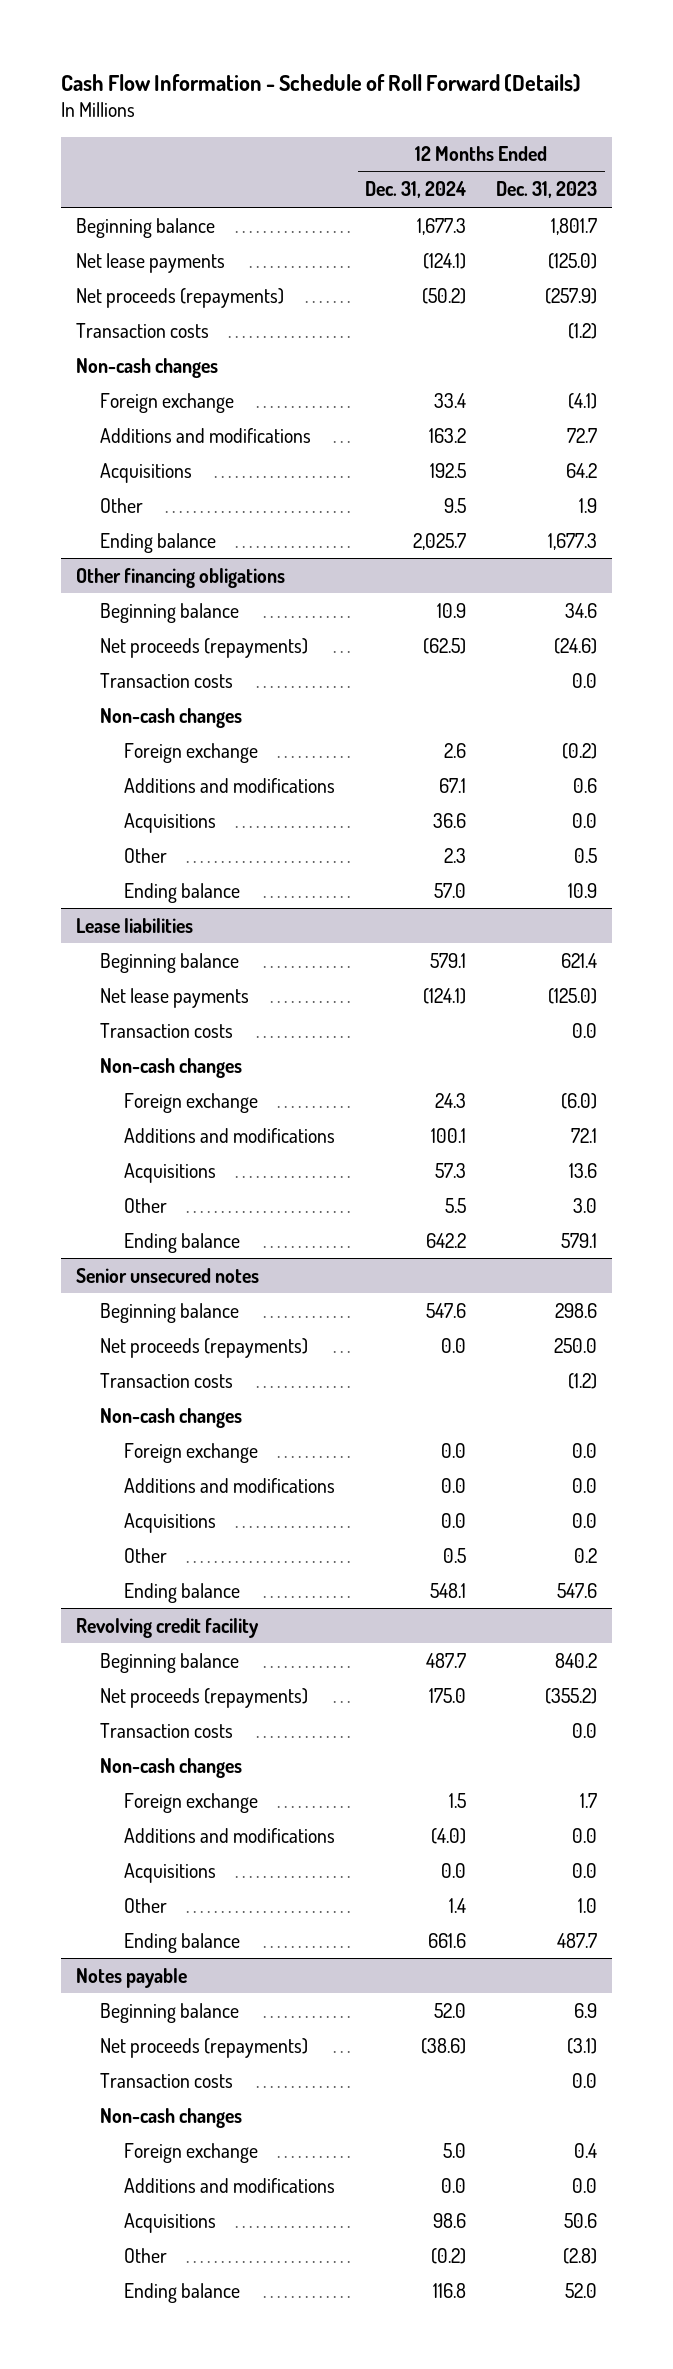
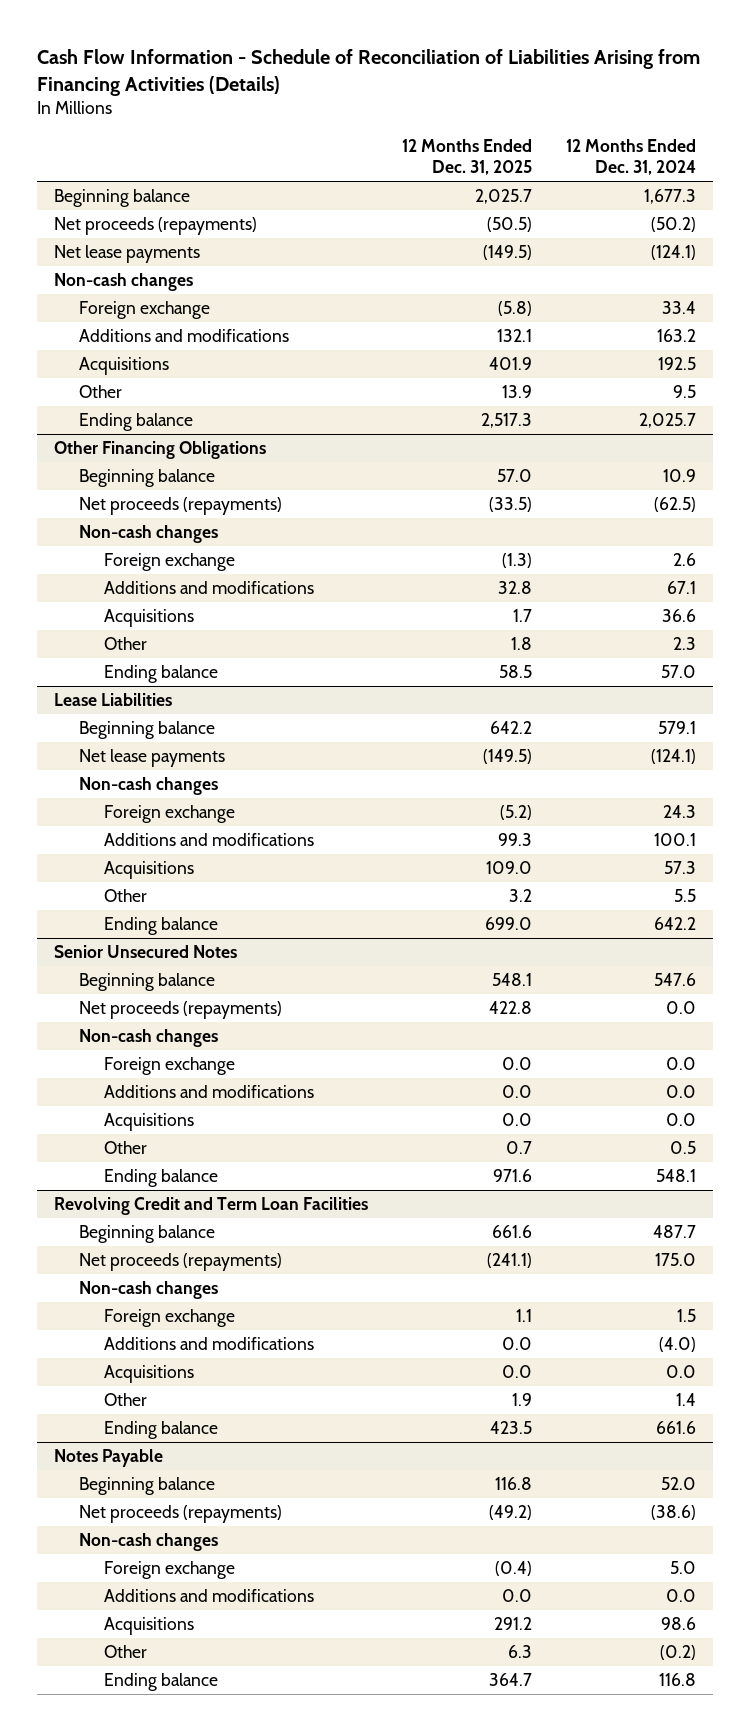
[61,74,582,93] Cash Flow Information - Schedule of Roll Forward (Details) -> [36,48,700,96] Cash Flow Information - Schedule of Reconciliation of Liabilities Arising from Financing Activities (Details)
[496,181,598,199] Dec. 31, 2023 -> none
none -> [401,138,532,176] 12 Months Ended Dec. 31, 2025
[76,322,210,338] Transaction costs -> none
[76,252,226,273] Net lease payments -> [53,245,200,264] Net lease payments
[76,567,286,588] Other financing obligations -> [53,441,266,460] Other Financing Obligations
[100,672,234,688] Transaction costs -> none
[76,917,194,933] Lease liabilities -> [53,693,172,707] Lease Liabilities
[100,1022,234,1038] Transaction costs -> none
[76,1267,260,1283] Senior unsecured notes -> [53,945,237,959] Senior Unsecured Notes
[100,1372,234,1388] Transaction costs -> none
[76,1617,260,1638] Revolving credit facility -> [53,1197,368,1216] Revolving Credit and Term Loan Facilities
[100,1722,234,1738] Transaction costs -> none
[76,1967,188,1988] Notes payable -> [53,1449,163,1468] Notes Payable
[100,2072,234,2088] Transaction costs -> none

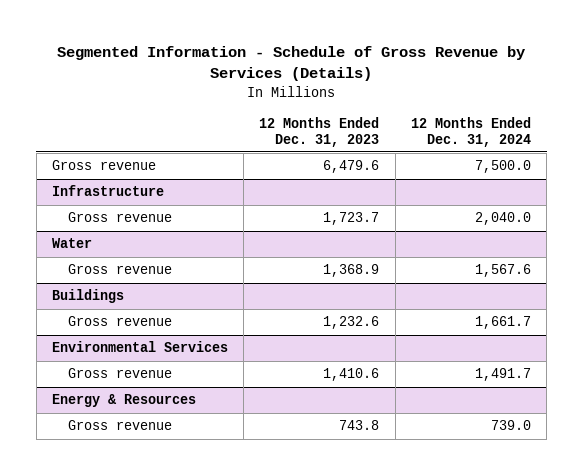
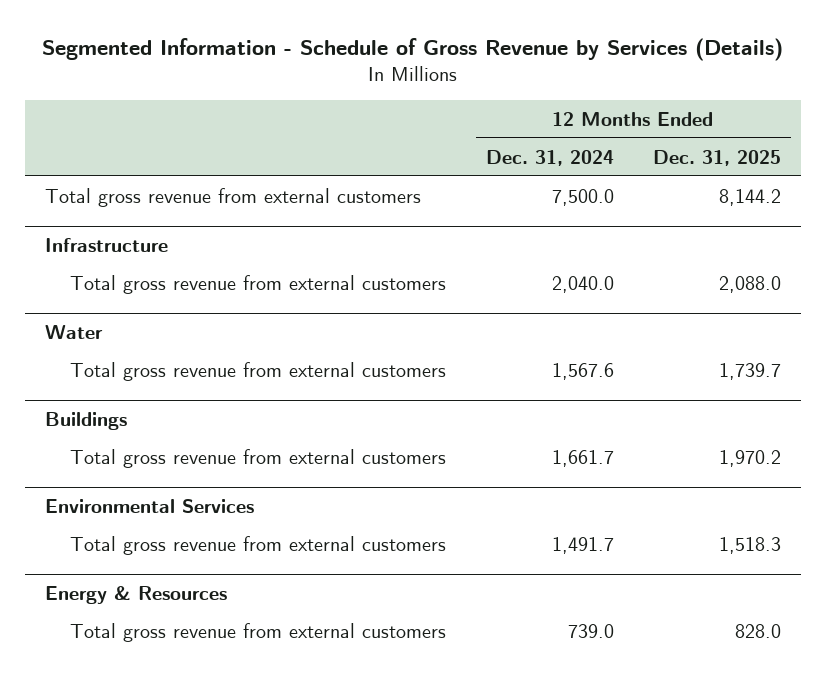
[259,116,380,147] 12 Months Ended Dec. 31, 2023 -> none
none -> [653,149,782,166] Dec. 31, 2025
[51,160,156,171] Gross revenue -> [44,187,421,207] Total gross revenue from external customers
[68,212,173,223] Gross revenue -> [69,274,446,294] Total gross revenue from external customers
[68,264,173,275] Gross revenue -> [69,361,446,381] Total gross revenue from external customers
[68,316,173,327] Gross revenue -> [69,448,446,468] Total gross revenue from external customers
[68,368,173,379] Gross revenue -> [69,535,446,555] Total gross revenue from external customers
[68,420,173,431] Gross revenue -> [69,622,446,642] Total gross revenue from external customers

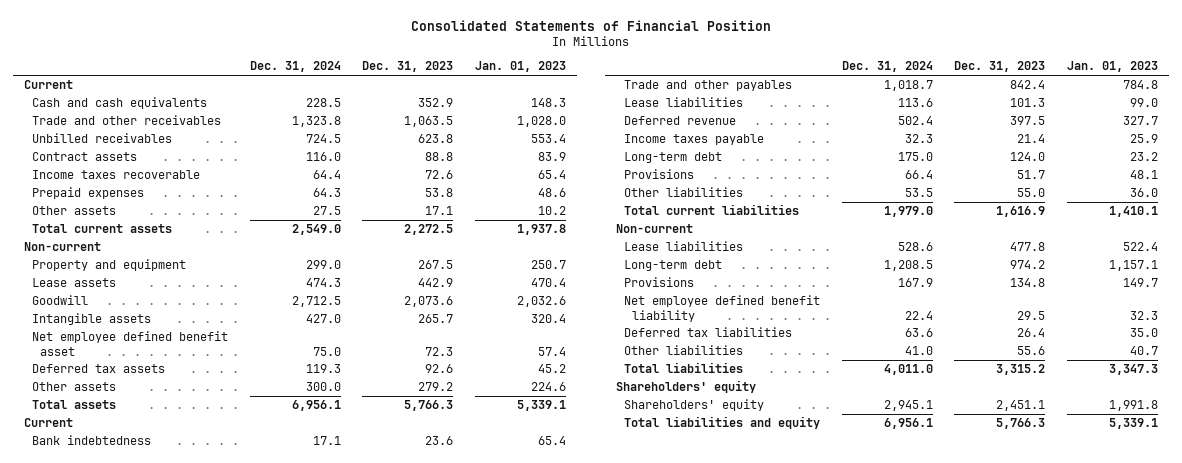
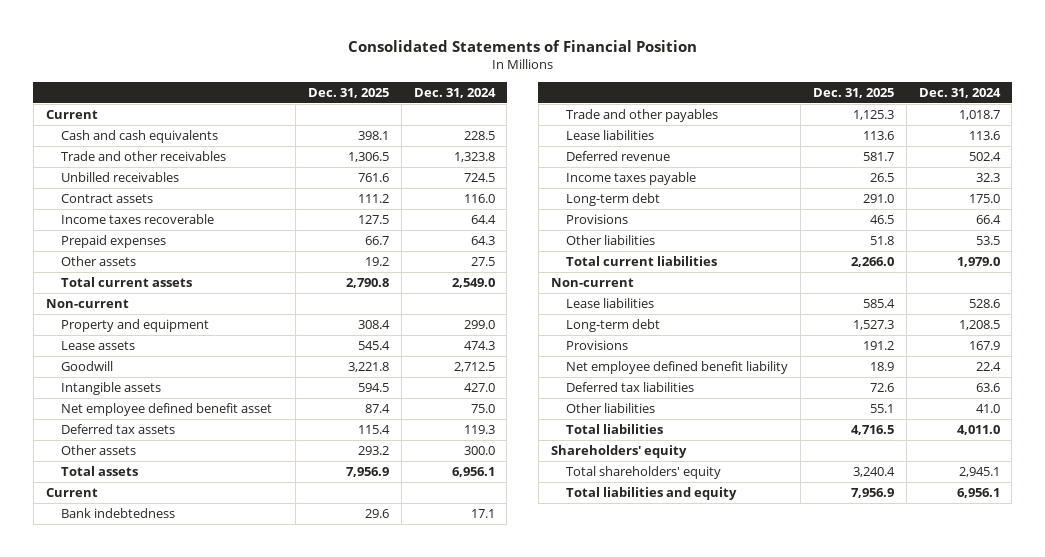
[362,61,454,73] Dec. 31, 2023 -> none
[474,61,566,73] Jan. 01, 2023 -> none
none -> [307,87,389,98] Dec. 31, 2025
[623,399,764,412] Shareholders' equity -> [565,465,721,479] Total shareholders' equity

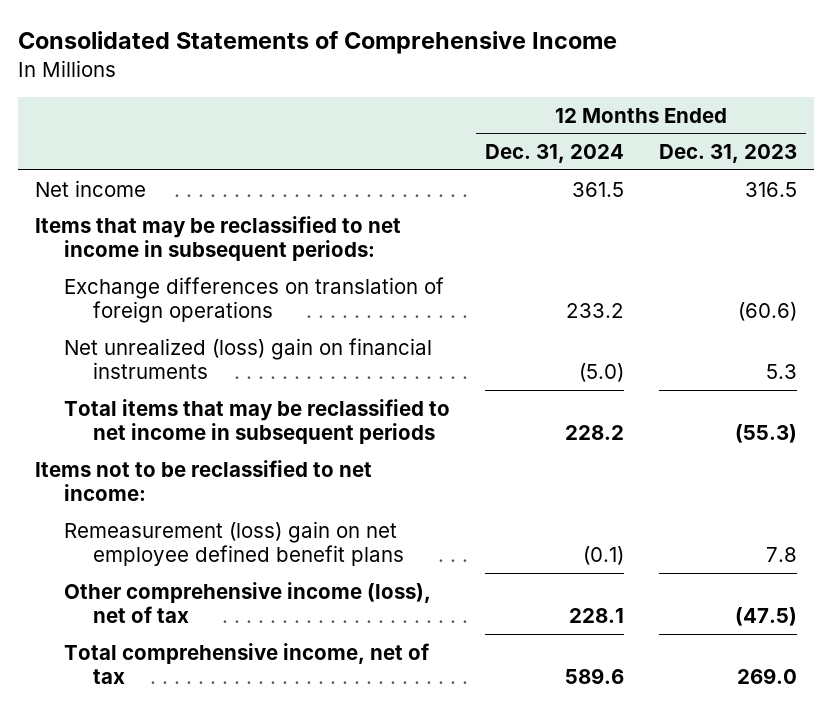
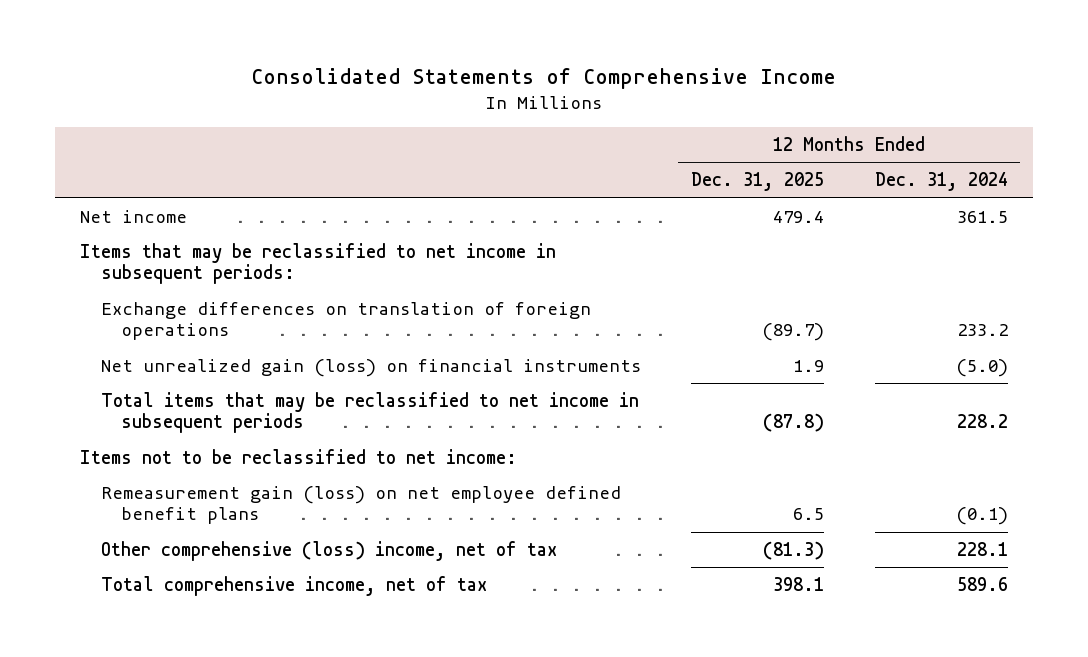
[659,144,798,164] Dec. 31, 2023 -> none
none -> [691,172,825,192] Dec. 31, 2025
[64,337,433,380] Net unrealized (loss) gain on financial instruments -> [100,358,641,377] Net unrealized gain (loss) on financial instruments
[64,520,405,567] Remeasurement (loss) gain on net employee defined benefit plans -> [100,485,621,525] Remeasurement gain (loss) on net employee defined benefit plans
[64,581,432,624] Other comprehensive income (loss), net of tax -> [100,540,557,561] Other comprehensive (loss) income, net of tax

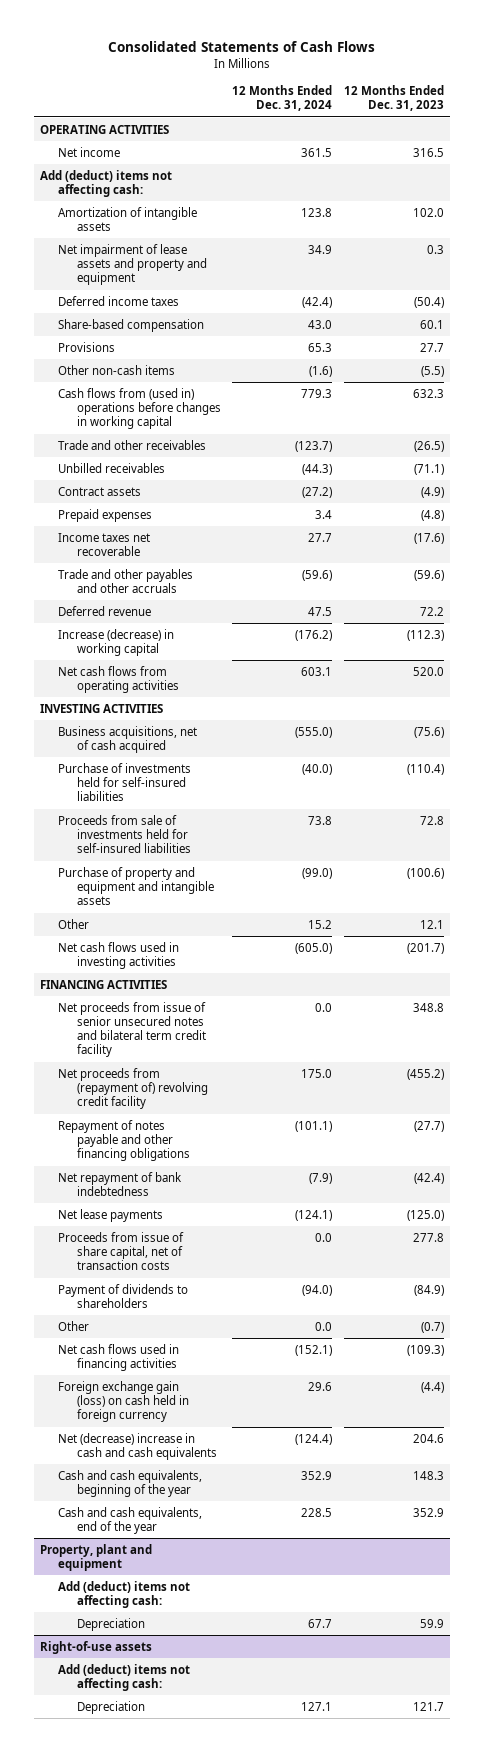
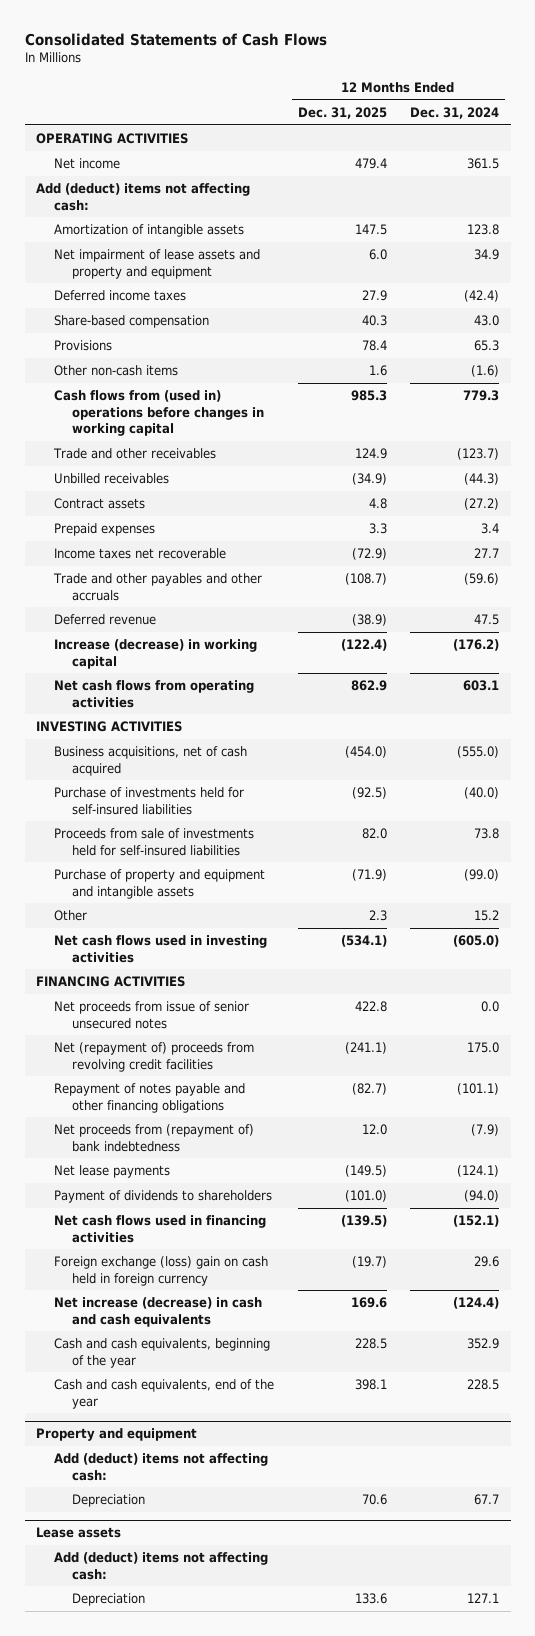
[344,84,445,112] 12 Months Ended Dec. 31, 2023 -> none
none -> [297,106,387,119] Dec. 31, 2025
[58,1001,207,1058] Net proceeds from issue of senior unsecured notes and bilateral term credit facility -> [54,1001,250,1029] Net proceeds from issue of senior unsecured notes
[58,1067,208,1110] Net proceeds from (repayment of) revolving credit facility -> [54,1042,255,1072] Net (repayment of) proceeds from revolving credit facilities
[58,1171,183,1196] Net repayment of bank indebtedness -> [54,1124,255,1152] Net proceeds from (repayment of) bank indebtedness
[58,1231,185,1271] Proceeds from issue of share capital, net of transaction costs -> none
[58,1320,90,1331] Other -> none
[58,1380,189,1423] Foreign exchange gain (loss) on cash held in foreign currency -> [54,1256,269,1286] Foreign exchange (loss) gain on cash held in foreign currency
[58,1432,217,1460] Net (decrease) increase in cash and cash equivalents -> [54,1297,263,1327] Net increase (decrease) in cash and cash equivalents
[39,1543,152,1571] Property, plant and equipment -> [36,1428,198,1442] Property and equipment
[39,1640,152,1654] Right-of-use assets -> [36,1527,122,1539] Lease assets

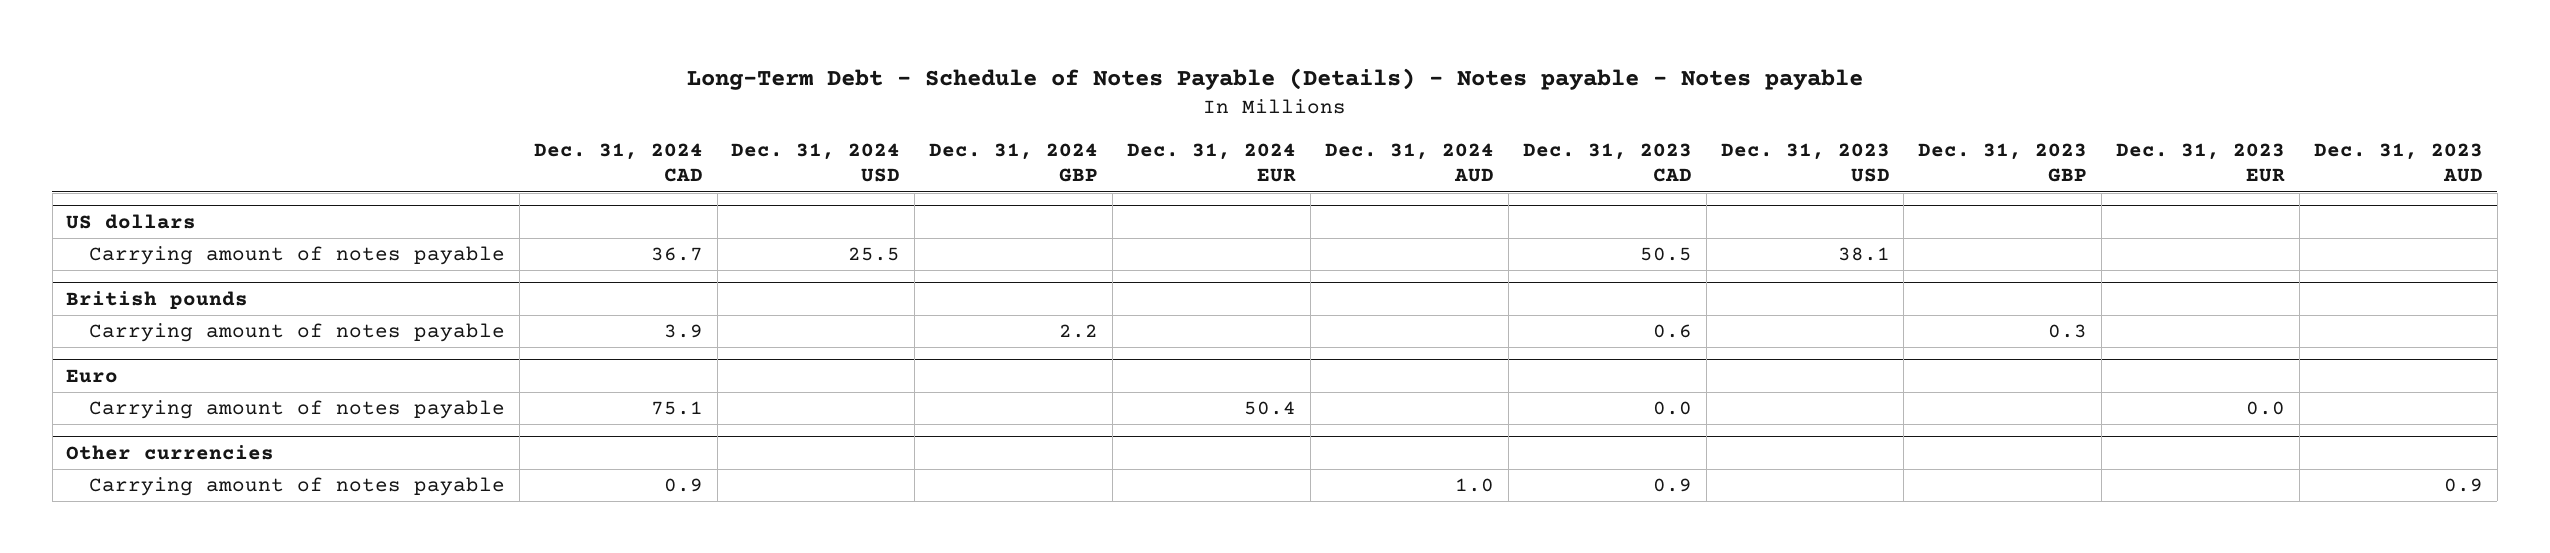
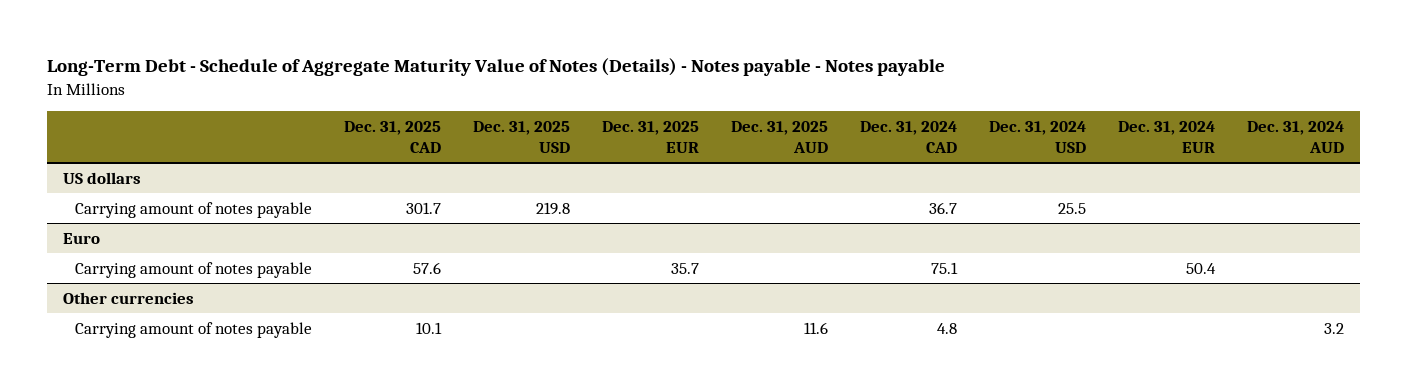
[686,67,1863,90] Long-Term Debt - Schedule of Notes Payable (Details) - Notes payable - Notes payable -> [46,58,945,77] Long-Term Debt - Schedule of Aggregate Maturity Value of Notes (Details) - Notes payable - Notes payable
[929,142,1099,183] Dec. 31, 2024 GBP -> none
[1522,142,1692,183] Dec. 31, 2023 CAD -> none
[1720,142,1890,183] Dec. 31, 2023 USD -> none
[1918,142,2088,183] Dec. 31, 2023 GBP -> none
[2116,142,2286,183] Dec. 31, 2023 EUR -> none
[2314,142,2484,183] Dec. 31, 2023 AUD -> none
none -> [343,120,441,153] Dec. 31, 2025 CAD
none -> [472,120,570,153] Dec. 31, 2025 USD
none -> [601,120,699,153] Dec. 31, 2025 EUR
none -> [730,120,828,153] Dec. 31, 2025 AUD
[66,291,249,310] British pounds -> none
[88,323,505,343] Carrying amount of notes payable -> none
[663,478,703,493] 0.9 -> [936,322,957,334] 4.8
[1454,478,1494,493] 1.0 -> [1323,322,1344,334] 3.2

